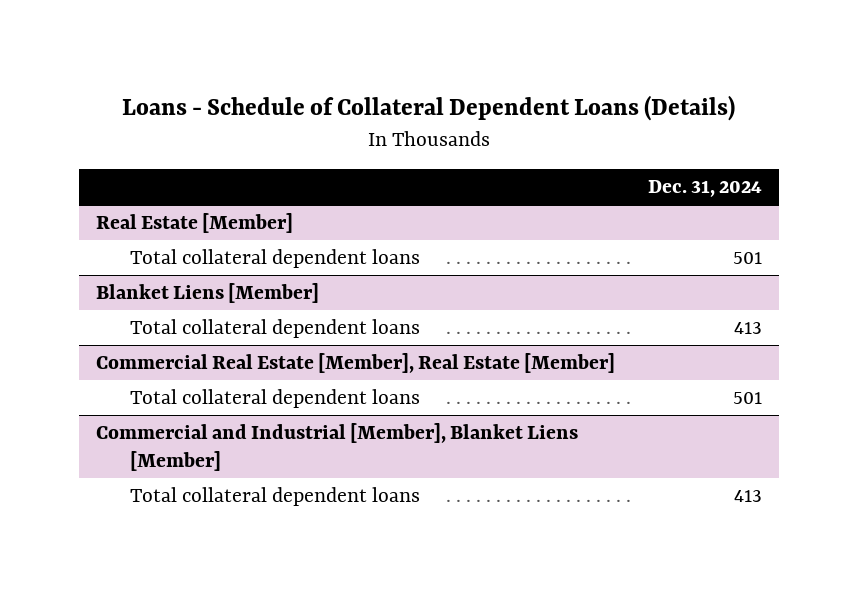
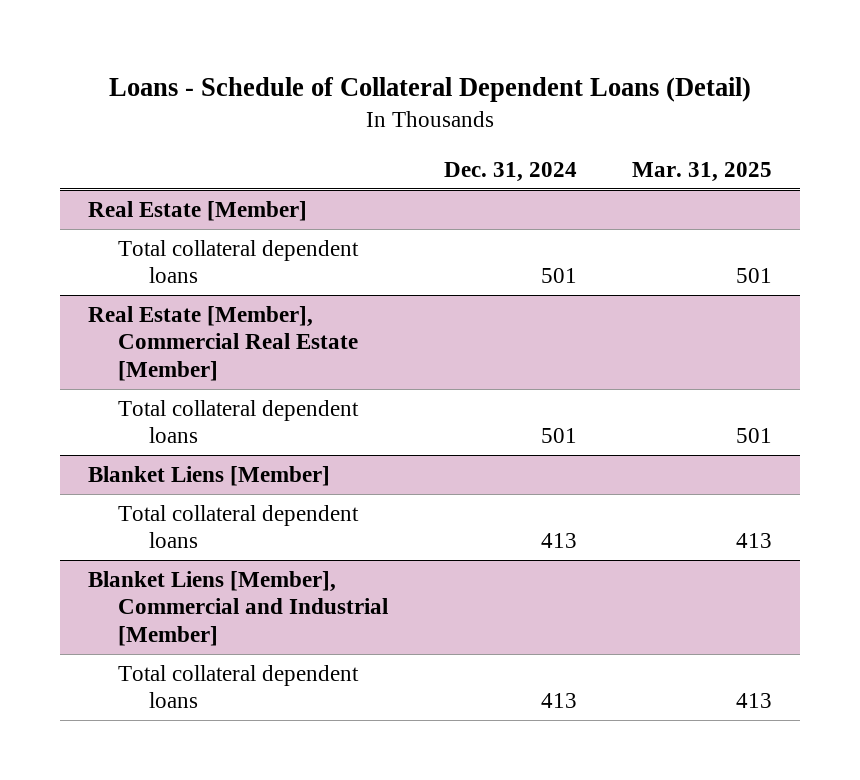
[121,94,735,121] Loans - Schedule of Collateral Dependent Loans (Details) -> [108,76,751,102] Loans - Schedule of Collateral Dependent Loans (Detail)
none -> [632,161,773,182] Mar. 31, 2025
none -> [87,306,359,381] Real Estate [Member], Commercial Real Estate [Member]
none -> [118,400,360,444] Total collateral dependent loans
[95,352,615,373] Commercial Real Estate [Member], Real Estate [Member] -> none
[130,388,421,408] Total collateral dependent loans -> none
[95,422,578,472] Commercial and Industrial [Member], Blanket Liens [Member] -> [87,571,389,646] Blanket Liens [Member], Commercial and Industrial [Member]

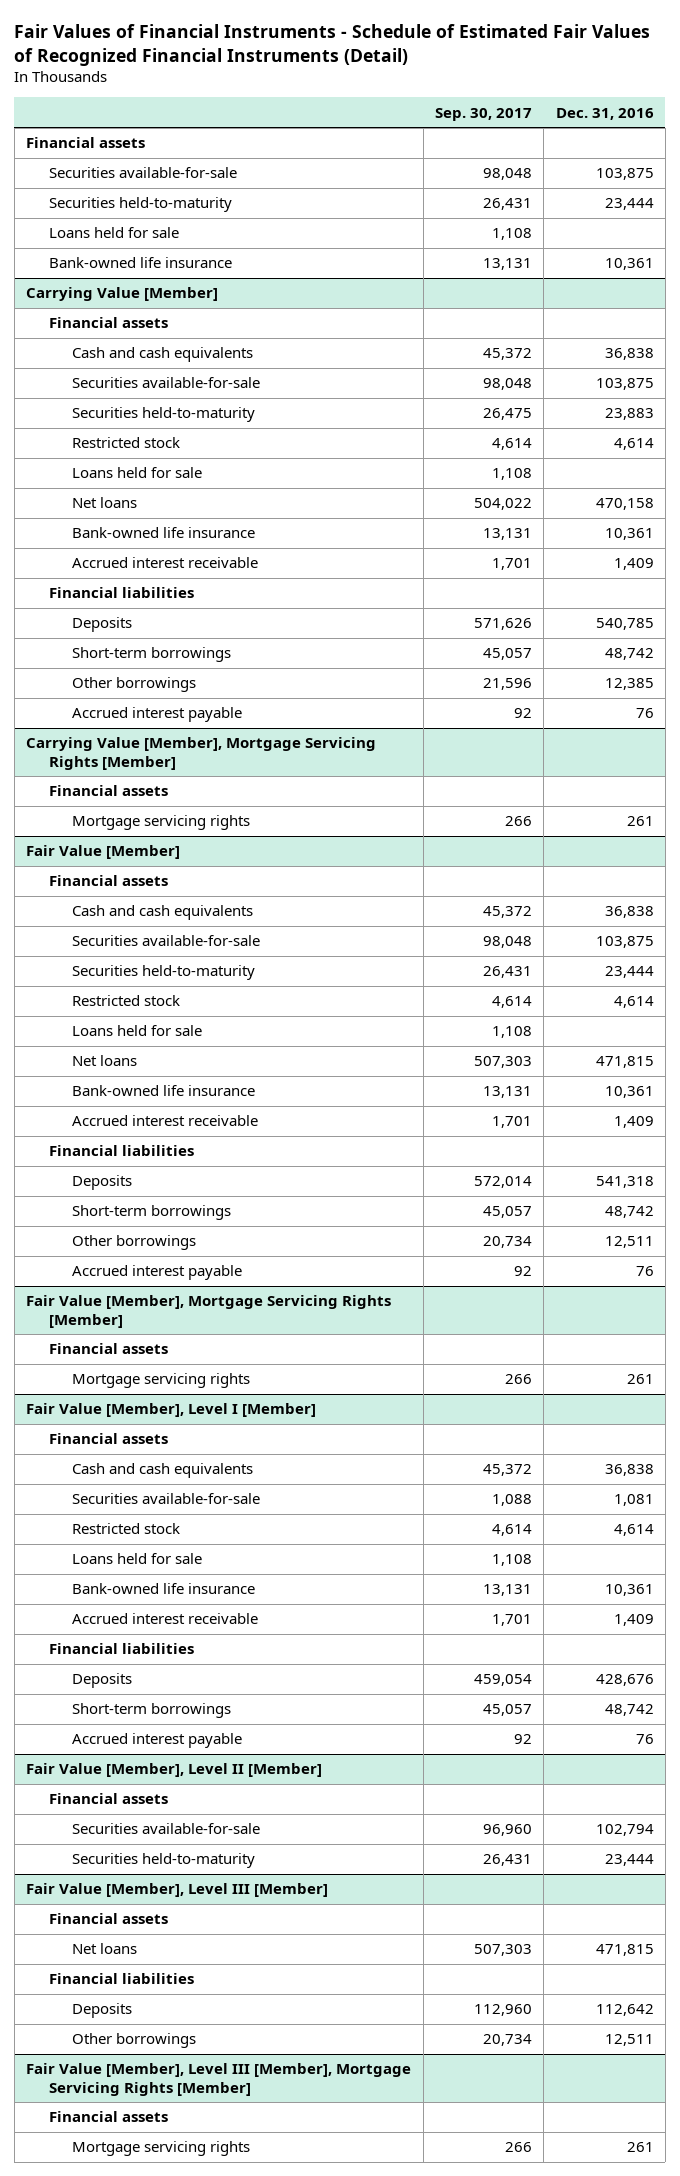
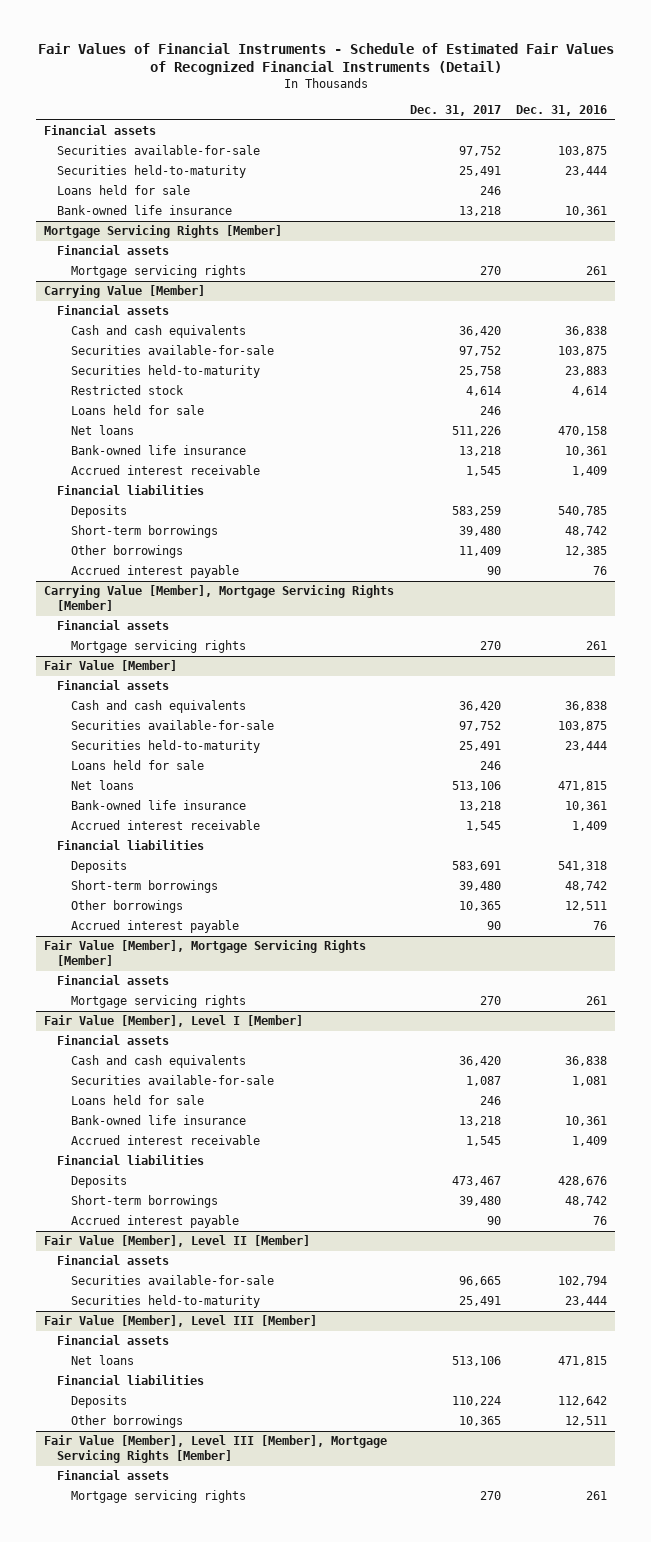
[434,107,532,121] Sep. 30, 2017 -> none
none -> [409,104,501,116] Dec. 31, 2017
none -> [44,225,283,239] Mortgage Servicing Rights [Member]
none -> [57,245,170,256] Financial assets
none -> [70,265,246,279] Mortgage servicing rights
[72,995,181,1007] Restricted stock -> none
[72,1523,181,1535] Restricted stock -> none

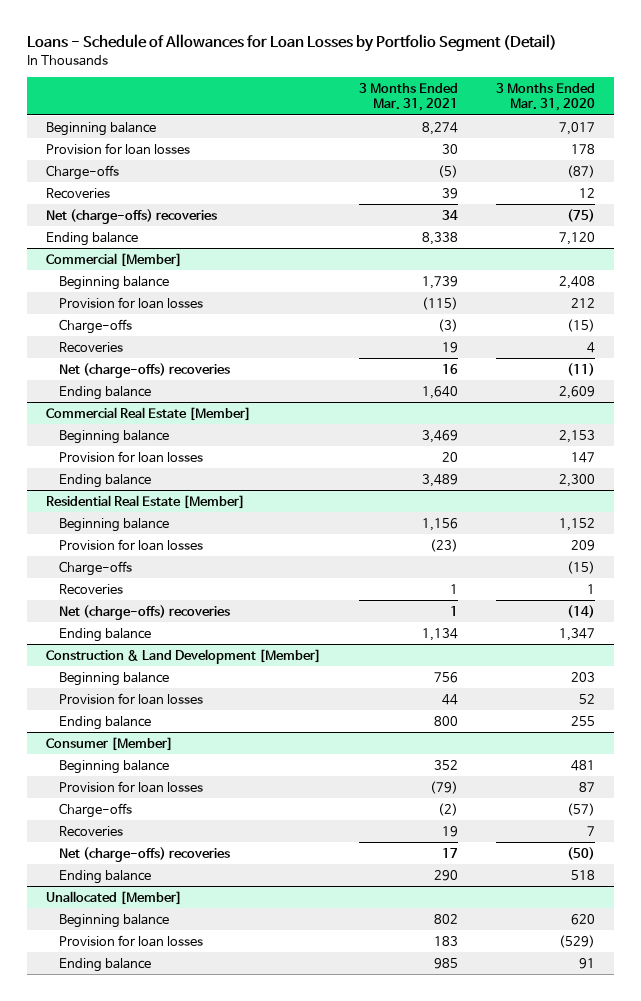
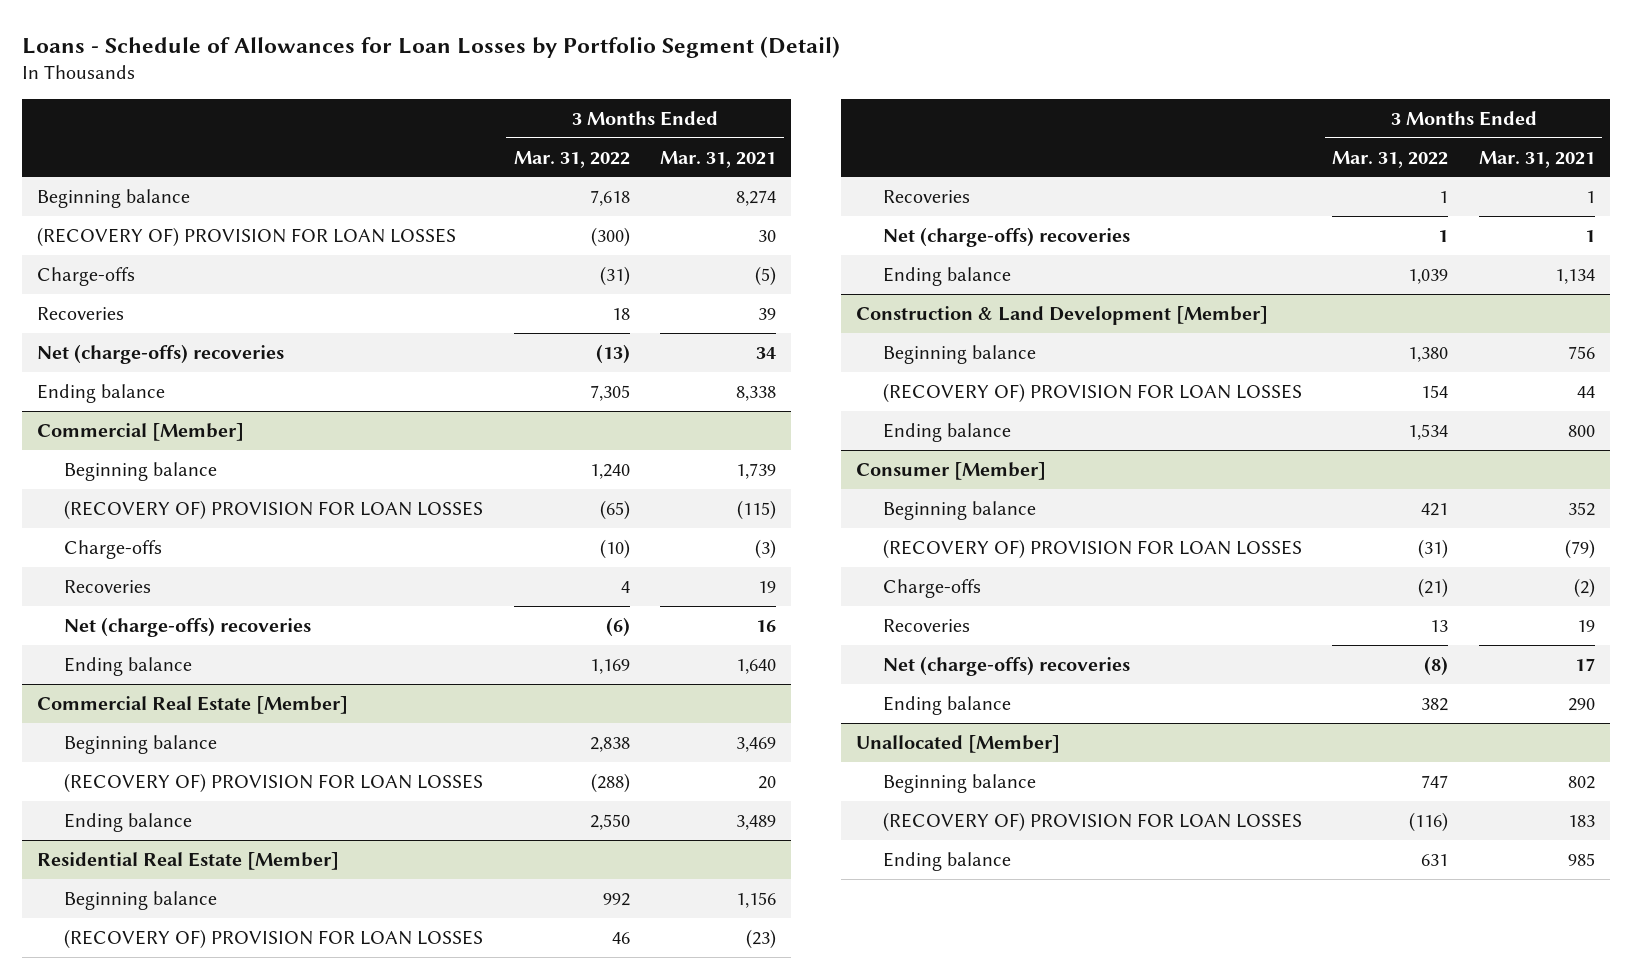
[495,83,595,112] 3 Months Ended Mar. 31, 2020 -> none
none -> [513,150,630,168] Mar. 31, 2022
[46,142,191,155] Provision for loan losses -> [37,226,457,247] (RECOVERY OF) PROVISION FOR LOAN LOSSES
[59,296,204,309] Provision for loan losses -> [64,499,484,520] (RECOVERY OF) PROVISION FOR LOAN LOSSES
[59,450,204,463] Provision for loan losses -> [64,772,484,793] (RECOVERY OF) PROVISION FOR LOAN LOSSES
[59,560,133,576] Charge-offs -> none
[59,538,204,551] Provision for loan losses -> [64,928,484,949] (RECOVERY OF) PROVISION FOR LOAN LOSSES
[59,692,204,705] Provision for loan losses -> [883,382,1303,403] (RECOVERY OF) PROVISION FOR LOAN LOSSES
[59,780,204,793] Provision for loan losses -> [883,538,1303,559] (RECOVERY OF) PROVISION FOR LOAN LOSSES
[59,934,204,947] Provision for loan losses -> [883,811,1303,832] (RECOVERY OF) PROVISION FOR LOAN LOSSES

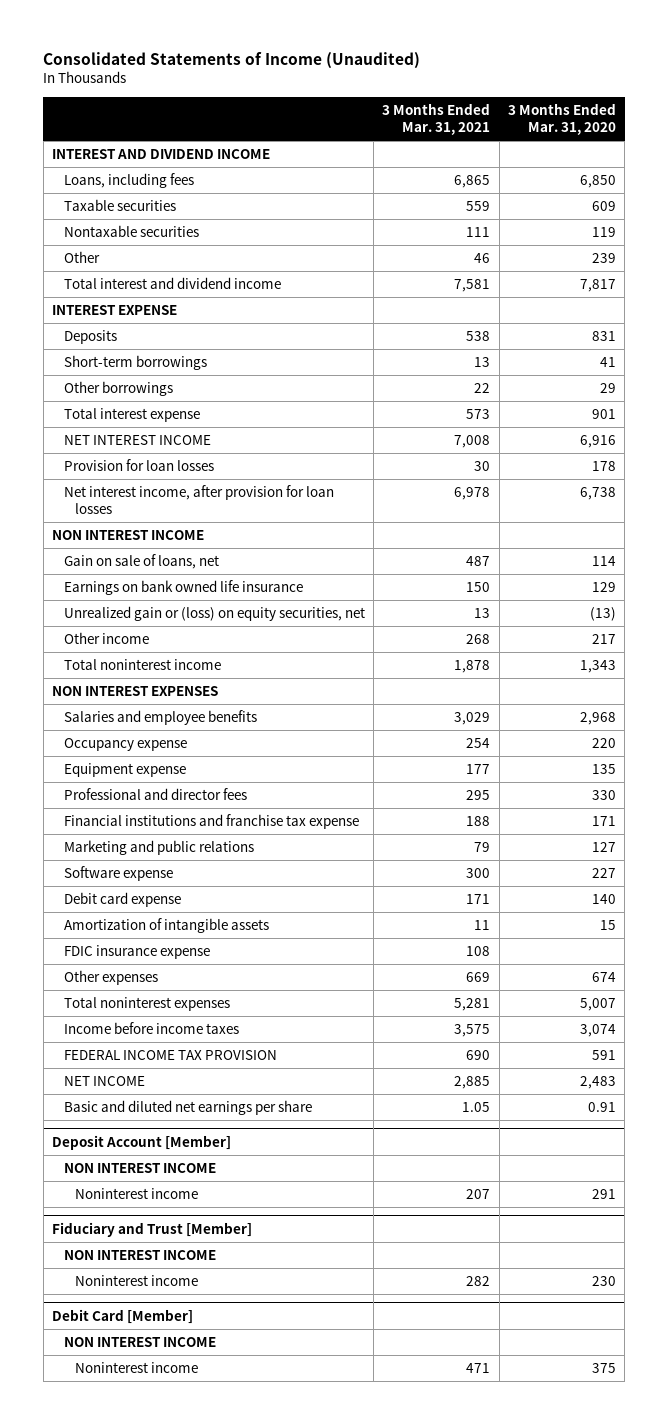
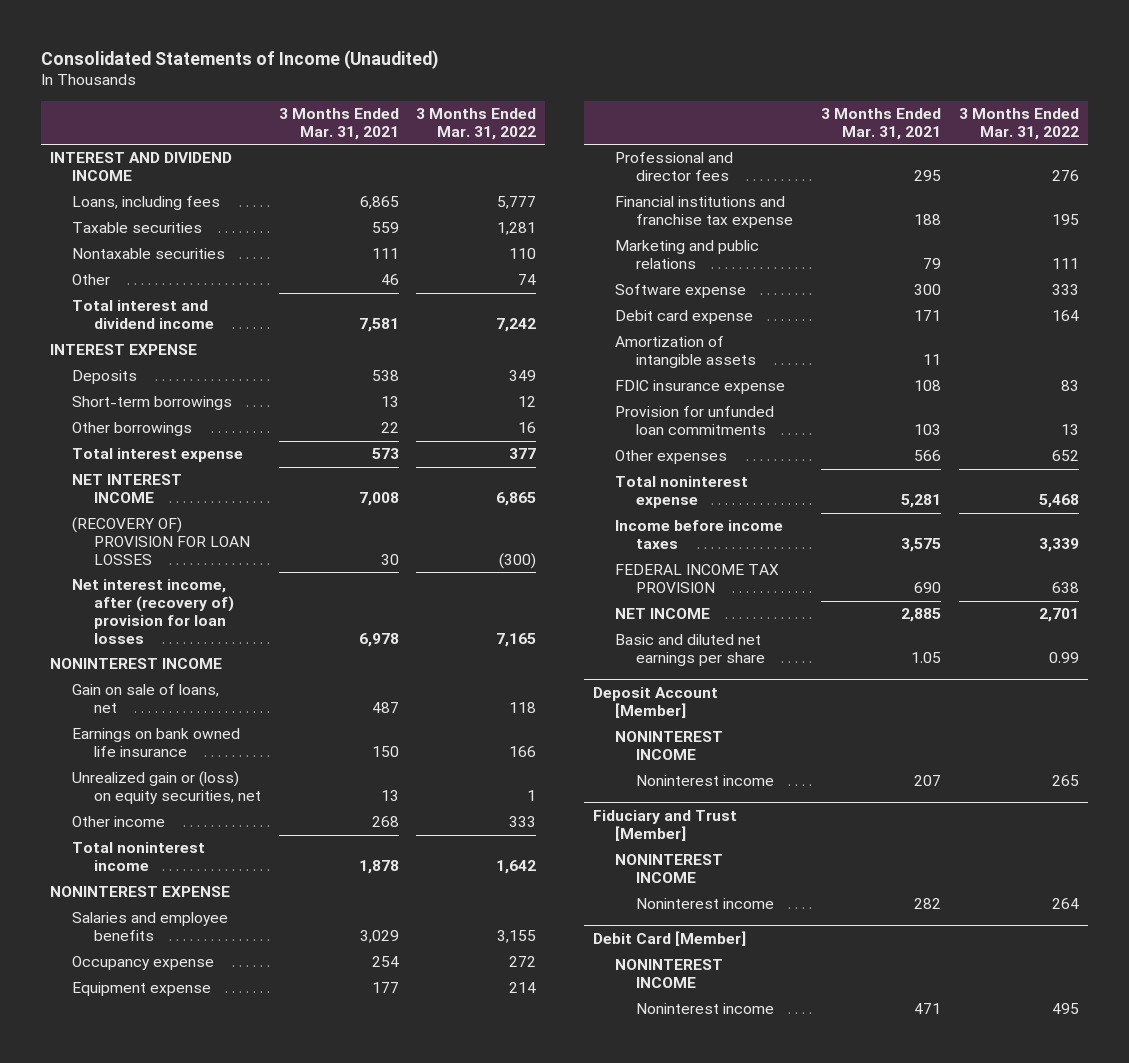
[507,102,616,135] 3 Months Ended Mar. 31, 2020 -> none
none -> [416,107,537,140] 3 Months Ended Mar. 31, 2022
[63,459,214,472] Provision for loan losses -> [71,517,250,565] (RECOVERY OF) PROVISION FOR LOAN LOSSES
[63,485,334,515] Net interest income, after provision for loan losses -> [71,579,234,644] Net interest income, after (recovery of) provision for loan losses
[52,530,205,541] NON INTEREST INCOME -> [49,658,222,670] NONINTEREST INCOME
[52,686,219,697] NON INTEREST EXPENSES -> [49,886,230,898] NONINTEREST EXPENSE
none -> [614,406,774,436] Provision for unfunded loan commitments
[466,972,491,983] 669 -> [914,450,942,462] 566
[63,997,230,1012] Total noninterest expenses -> [614,476,748,509] Total noninterest expense
[63,1163,216,1174] NON INTEREST INCOME -> [614,731,723,761] NONINTEREST INCOME
[63,1250,216,1261] NON INTEREST INCOME -> [614,854,723,884] NONINTEREST INCOME
[63,1337,216,1348] NON INTEREST INCOME -> [614,959,723,989] NONINTEREST INCOME

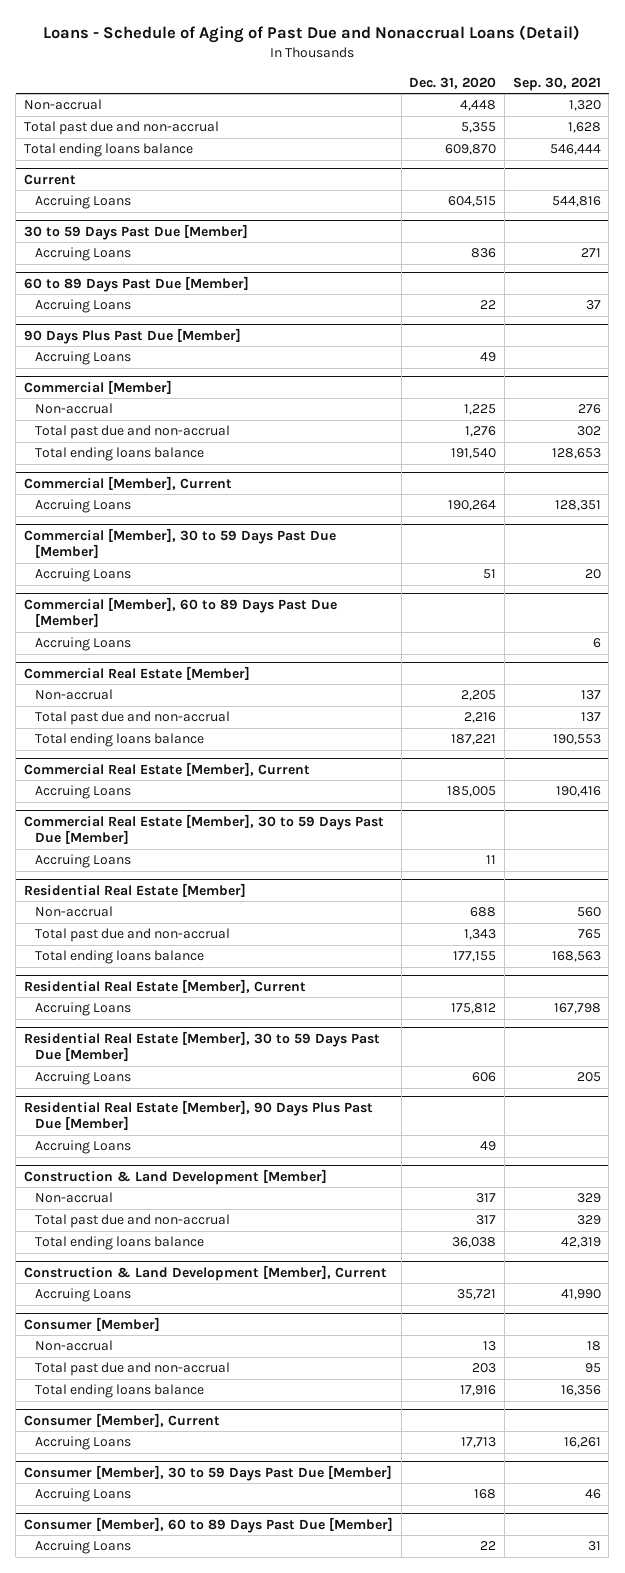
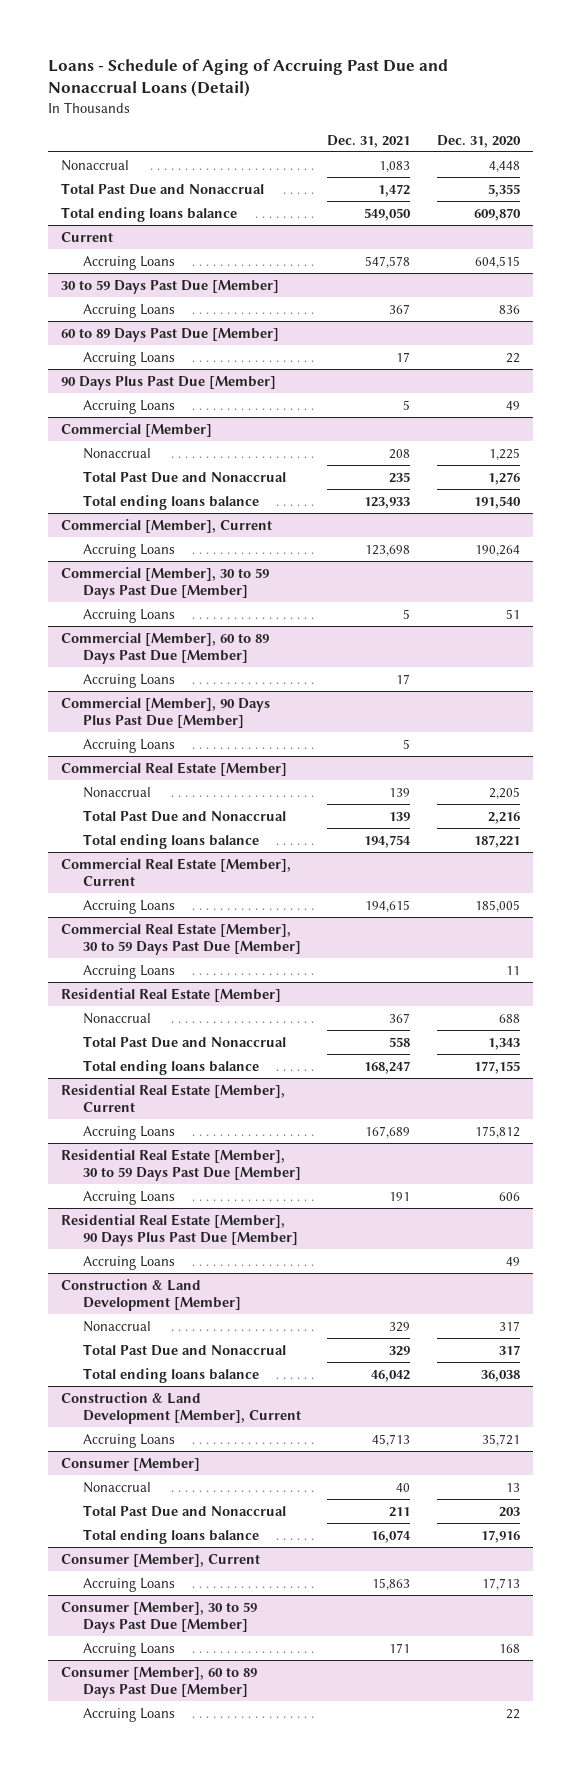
[43,25,581,44] Loans - Schedule of Aging of Past Due and Nonaccrual Loans (Detail) -> [47,58,448,98] Loans - Schedule of Aging of Accruing Past Due and Nonaccrual Loans (Detail)
[512,76,601,91] Sep. 30, 2021 -> none
none -> [327,134,411,148] Dec. 31, 2021
[24,99,103,111] Non-accrual -> [61,159,130,171] Nonaccrual
[24,121,220,136] Total past due and non-accrual -> [61,182,265,195] Total Past Due and Nonaccrual
[34,403,113,415] Non-accrual -> [82,447,151,459] Nonaccrual
[34,425,230,440] Total past due and non-accrual -> [82,470,286,483] Total Past Due and Nonaccrual
none -> [61,696,271,728] Commercial [Member], 90 Days Plus Past Due [Member]
none -> [82,738,175,753] Accruing Loans
[34,689,113,701] Non-accrual -> [82,786,151,798] Nonaccrual
[34,711,230,726] Total past due and non-accrual -> [82,809,286,822] Total Past Due and Nonaccrual
[34,906,113,918] Non-accrual -> [82,1012,151,1024] Nonaccrual
[34,928,230,943] Total past due and non-accrual -> [82,1035,286,1048] Total Past Due and Nonaccrual
[34,1192,113,1204] Non-accrual -> [82,1320,151,1332] Nonaccrual
[34,1214,230,1229] Total past due and non-accrual -> [82,1343,286,1356] Total Past Due and Nonaccrual
[34,1340,113,1352] Non-accrual -> [82,1481,151,1493] Nonaccrual
[34,1362,230,1377] Total past due and non-accrual -> [82,1504,286,1517] Total Past Due and Nonaccrual

